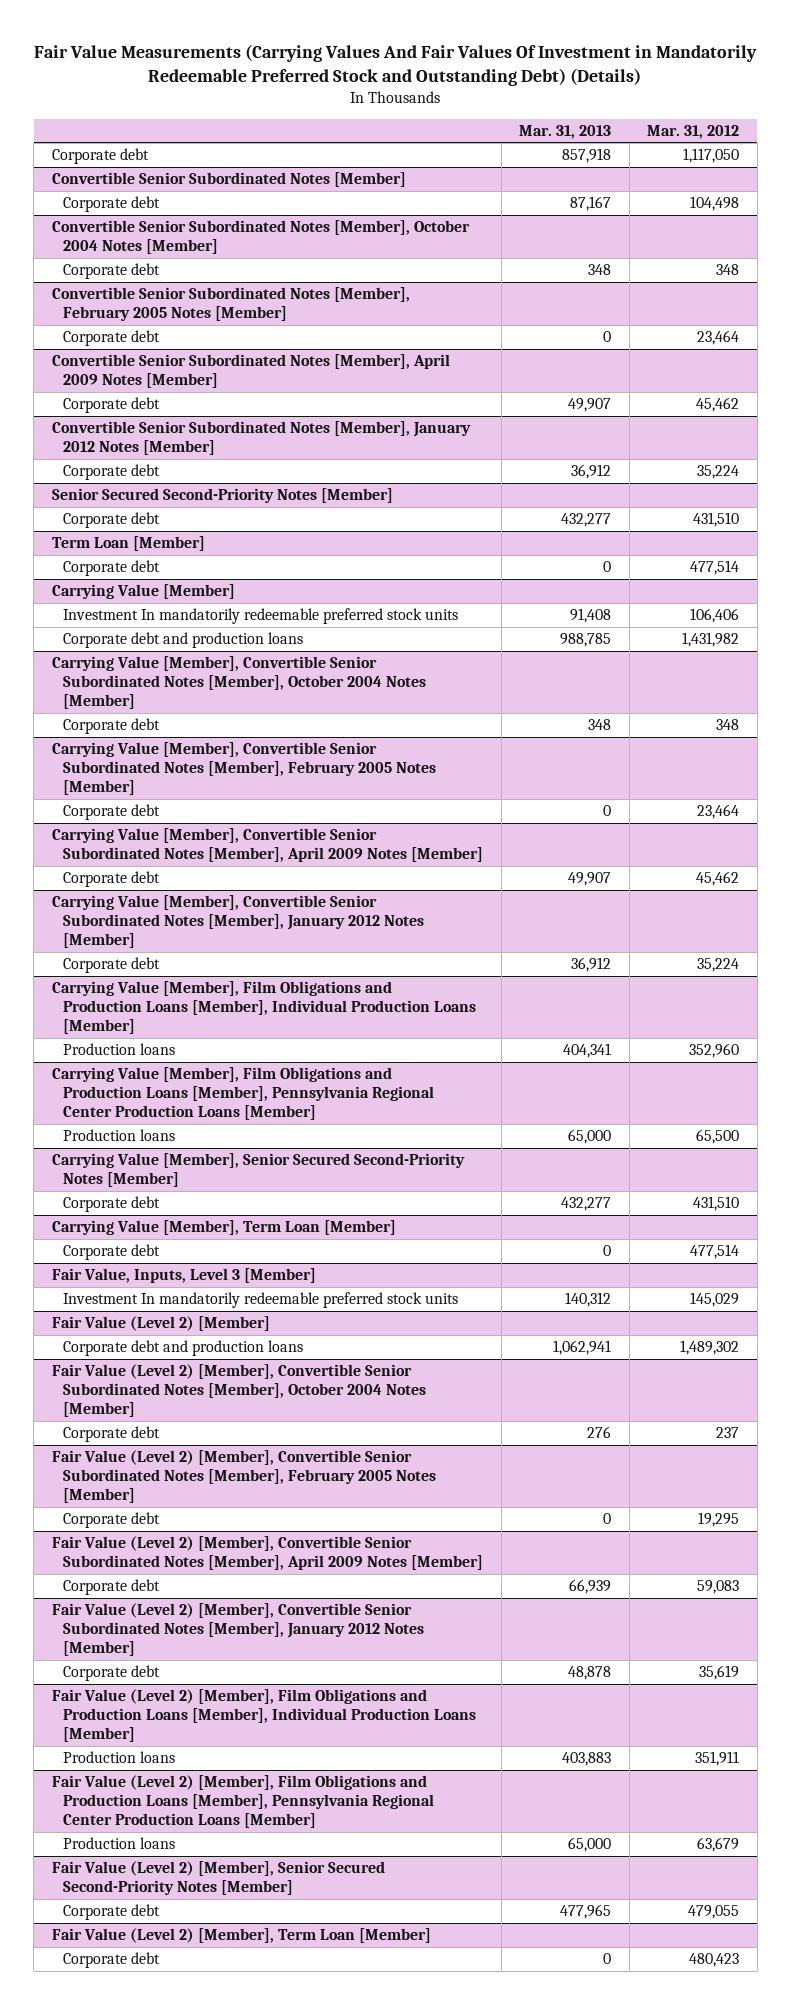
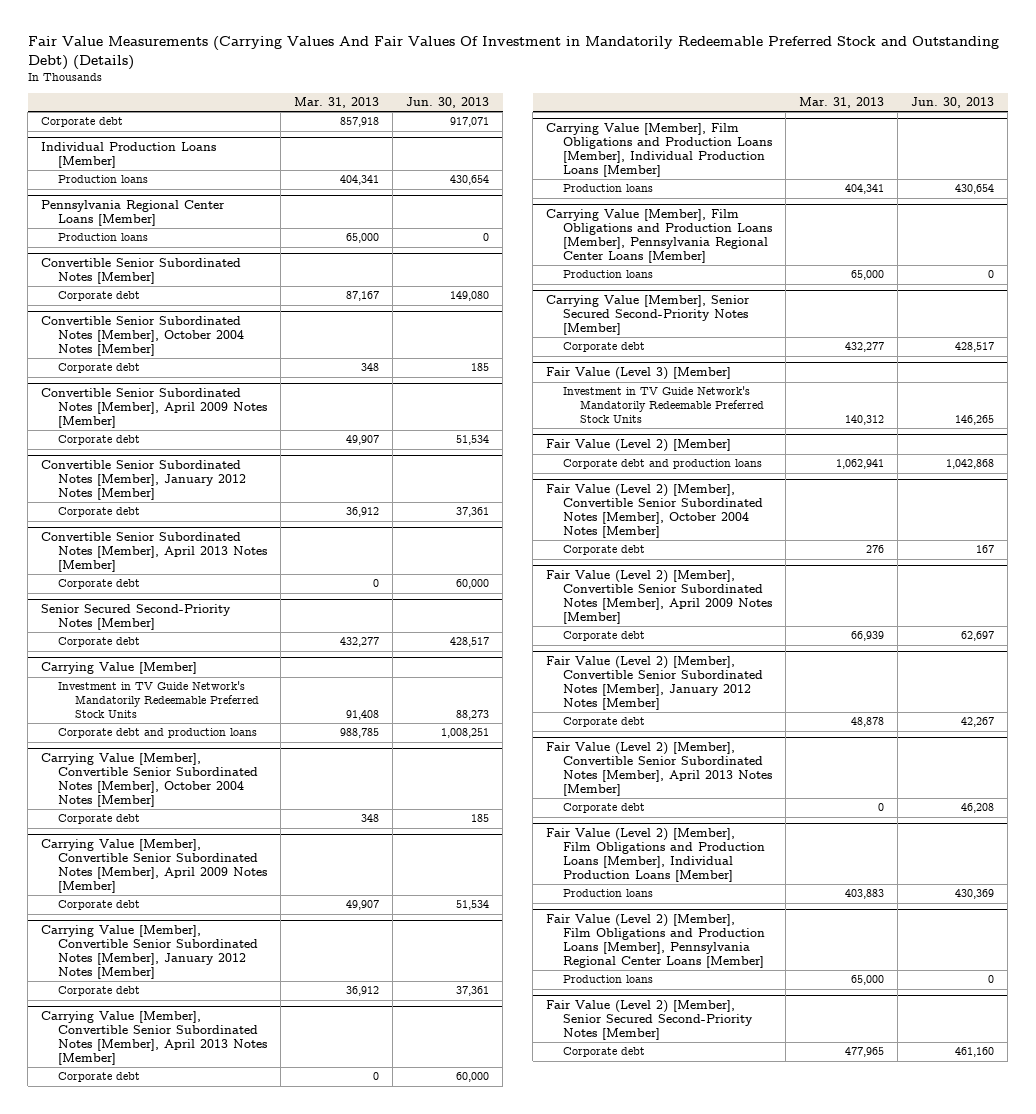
[647,125,740,140] Mar. 31, 2012 -> none
none -> [406,97,490,109] Jun. 30, 2013
none -> [41,142,217,169] Individual Production Loans [Member]
none -> [57,175,148,184] Production loans
none -> [41,200,226,227] Pennsylvania Regional Center Loans [Member]
none -> [57,233,148,242] Production loans
[51,287,410,322] Convertible Senior Subordinated Notes [Member], February 2005 Notes [Member] -> none
[63,330,161,347] Corporate debt -> none
none -> [41,532,267,573] Convertible Senior Subordinated Notes [Member], April 2013 Notes [Member]
none -> [57,579,140,590] Corporate debt
[51,536,205,552] Term Loan [Member] -> none
[63,560,161,577] Corporate debt -> none
[63,608,459,625] Investment In mandatorily redeemable preferred stock units -> [57,681,259,719] Investment in TV Guide Network's Mandatorily Redeemable Preferred Stock Units
[51,742,437,796] Carrying Value [Member], Convertible Senior Subordinated Notes [Member], February 2005 Notes [Member] -> none
[63,804,161,821] Corporate debt -> none
none -> [41,1011,267,1066] Carrying Value [Member], Convertible Senior Subordinated Notes [Member], April 2013 Notes [Member]
none -> [57,1072,140,1083] Corporate debt
[51,1067,435,1121] Carrying Value [Member], Film Obligations and Production Loans [Member], Pennsylvania Regional Center Production Loans [Member] -> [546,209,772,264] Carrying Value [Member], Film Obligations and Production Loans [Member], Pennsylvania Regional Center Loans [Member]
[51,1220,396,1236] Carrying Value [Member], Term Loan [Member] -> none
[63,1244,161,1261] Corporate debt -> none
[51,1268,316,1284] Fair Value, Inputs, Level 3 [Member] -> [546,367,732,381] Fair Value (Level 3) [Member]
[63,1292,459,1309] Investment In mandatorily redeemable preferred stock units -> [562,386,764,424] Investment in TV Guide Network's Mandatorily Redeemable Preferred Stock Units
[51,1450,437,1504] Fair Value (Level 2) [Member], Convertible Senior Subordinated Notes [Member], February 2005 Notes [Member] -> none
[63,1512,161,1529] Corporate debt -> none
none -> [546,742,772,797] Fair Value (Level 2) [Member], Convertible Senior Subordinated Notes [Member], April 2013 Notes [Member]
none -> [562,803,645,814] Corporate debt
[51,1775,435,1829] Fair Value (Level 2) [Member], Film Obligations and Production Loans [Member], Pennsylvania Regional Center Production Loans [Member] -> [546,914,765,969] Fair Value (Level 2) [Member], Film Obligations and Production Loans [Member], Pennsylvania Regional Center Loans [Member]
[51,1928,431,1944] Fair Value (Level 2) [Member], Term Loan [Member] -> none
[63,1952,161,1969] Corporate debt -> none

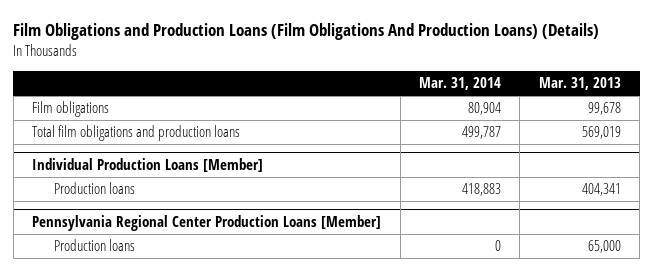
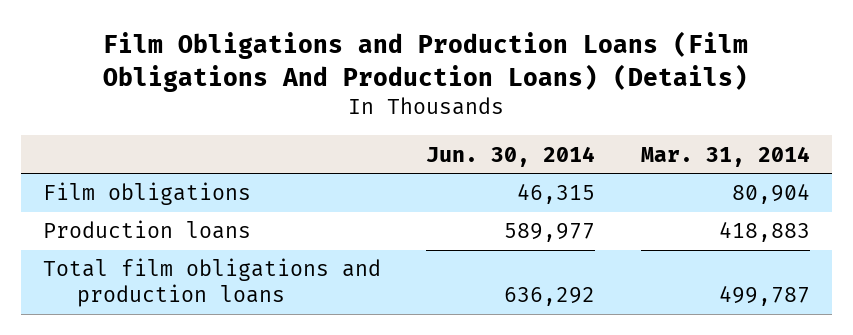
[538,77,621,91] Mar. 31, 2013 -> none
none -> [426,145,596,167] Jun. 30, 2014
[32,158,264,173] Individual Production Loans [Member] -> none
[32,215,382,232] Pennsylvania Regional Center Production Loans [Member] -> none
[54,239,136,252] Production loans -> none
[32,125,241,142] Total film obligations and production loans -> [43,258,382,307] Total film obligations and production loans

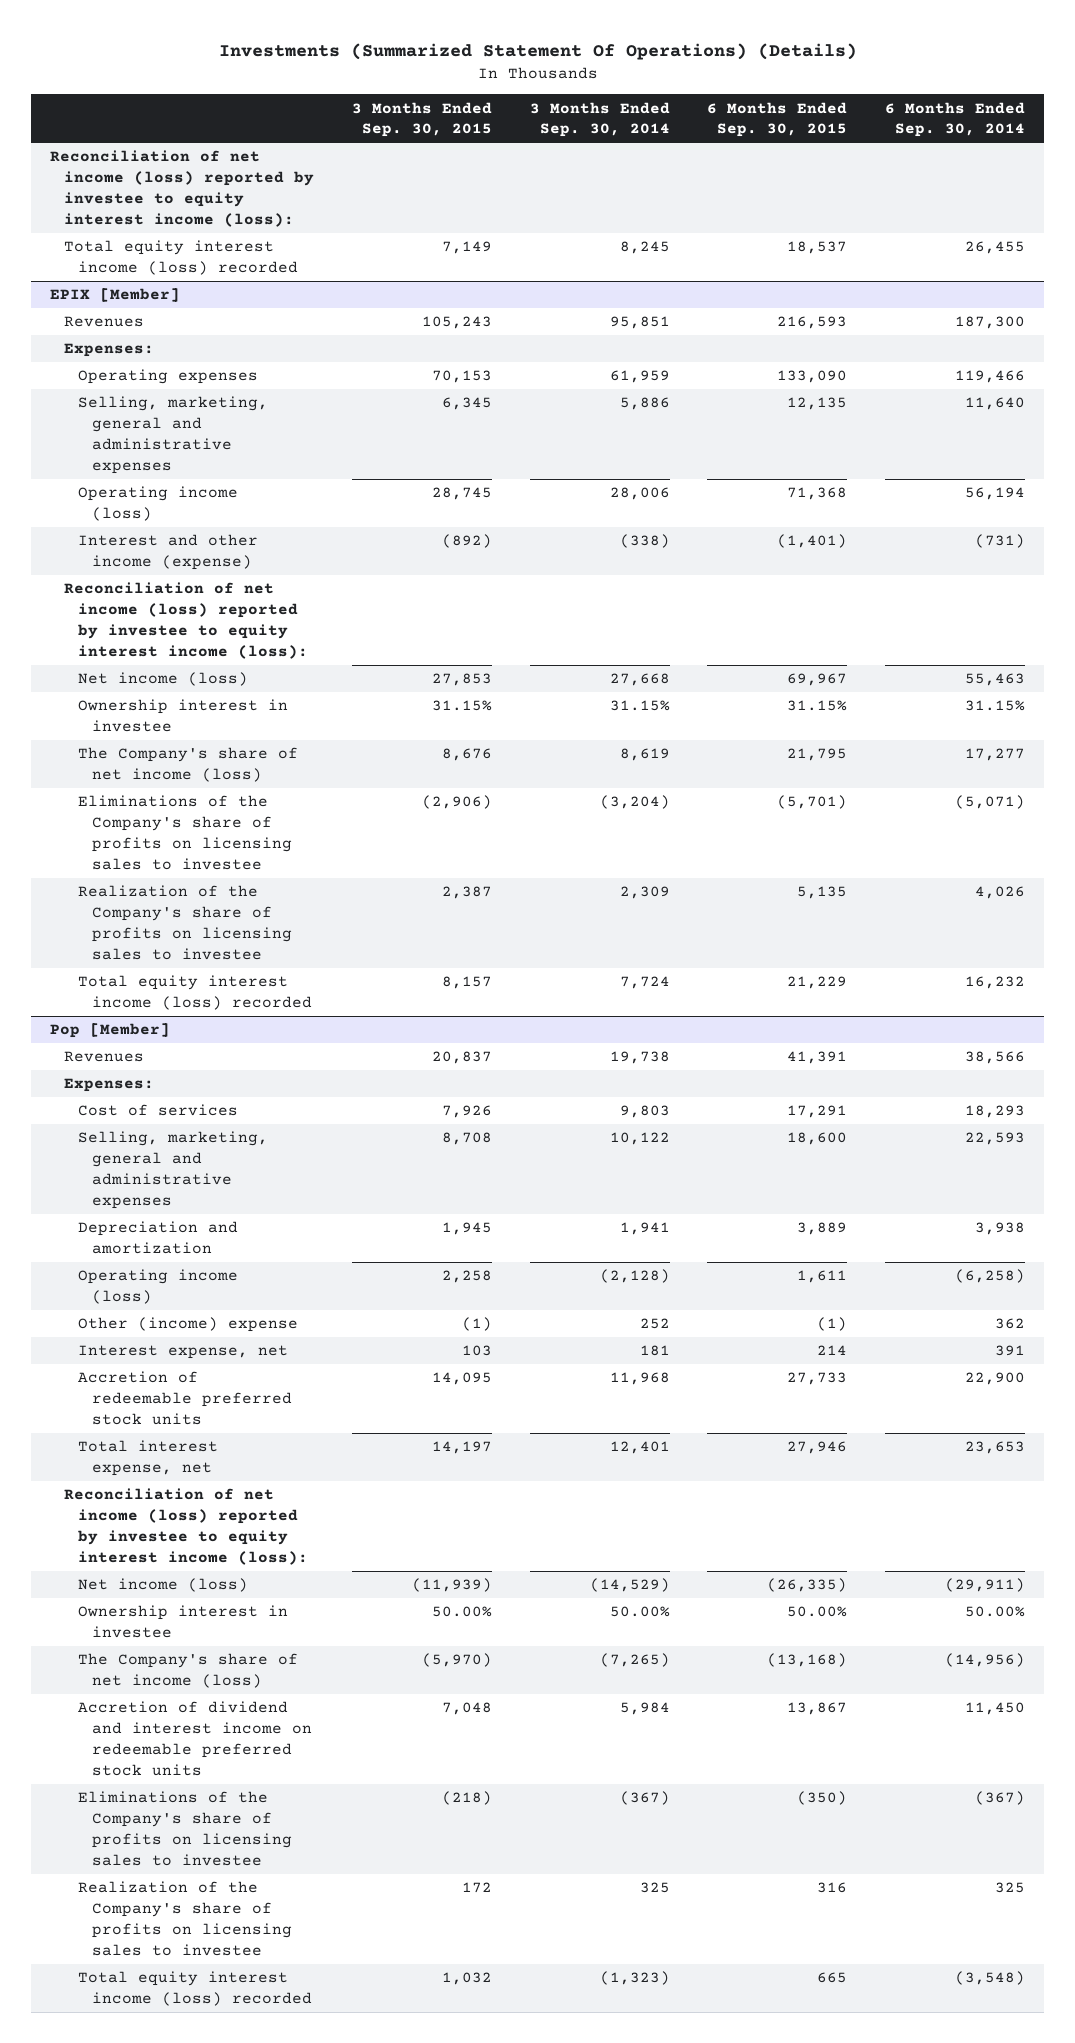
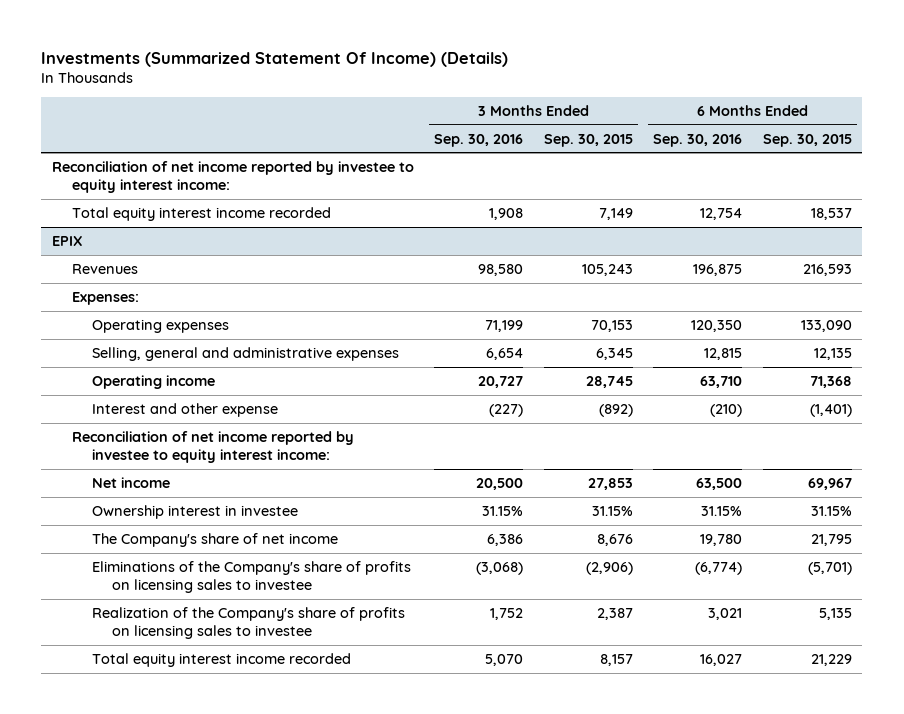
[218,43,857,61] Investments (Summarized Statement Of Operations) (Details) -> [41,51,509,67] Investments (Summarized Statement Of Income) (Details)
[529,101,670,138] 3 Months Ended Sep. 30, 2014 -> none
[885,101,1026,138] 6 Months Ended Sep. 30, 2014 -> none
none -> [434,133,524,147] Sep. 30, 2016
none -> [653,133,743,147] Sep. 30, 2016
[49,150,315,227] Reconciliation of net income (loss) reported by investee to equity interest income (loss): -> [51,160,414,194] Reconciliation of net income reported by investee to equity interest income:
[64,240,299,276] Total equity interest income (loss) recorded -> [71,206,331,221] Total equity interest income recorded
[49,288,180,303] EPIX [Member] -> [51,235,83,246] EPIX
[78,396,269,474] Selling, marketing, general and administrative expenses -> [91,346,399,361] Selling, general and administrative expenses
[78,486,239,522] Operating income (loss) -> [91,374,215,389] Operating income
[78,534,259,571] Interest and other income (expense) -> [91,402,278,417] Interest and other expense
[64,582,309,659] Reconciliation of net income (loss) reported by investee to equity interest income (loss): -> [71,430,354,464] Reconciliation of net income reported by investee to equity interest income:
[78,672,249,687] Net income (loss) -> [91,476,170,488] Net income
[78,747,299,783] The Company's share of net income (loss) -> [91,532,338,547] The Company's share of net income
[49,1023,170,1039] Pop [Member] -> none
[64,1051,145,1063] Revenues -> none
[64,1078,155,1093] Expenses: -> none
[78,1104,239,1117] Cost of services -> none
[78,1131,269,1209] Selling, marketing, general and administrative expenses -> none
[78,1221,239,1255] Depreciation and amortization -> none
[78,1269,239,1305] Operating income (loss) -> none
[78,1317,299,1333] Other (income) expense -> none
[78,1345,289,1360] Interest expense, net -> none
[78,1371,293,1426] Accretion of redeemable preferred stock units -> none
[78,1440,219,1477] Total interest expense, net -> none
[64,1488,309,1565] Reconciliation of net income (loss) reported by investee to equity interest income (loss): -> none
[78,1578,249,1593] Net income (loss) -> none
[78,1605,289,1639] Ownership interest in investee -> none
[78,1653,299,1689] The Company's share of net income (loss) -> none
[78,1701,313,1776] Accretion of dividend and interest income on redeemable preferred stock units -> none
[78,1791,293,1866] Eliminations of the Company's share of profits on licensing sales to investee -> none
[78,1881,293,1956] Realization of the Company's share of profits on licensing sales to investee -> none
[78,1971,313,2007] Total equity interest income (loss) recorded -> none
[78,975,313,1011] Total equity interest income (loss) recorded -> [91,652,351,667] Total equity interest income recorded

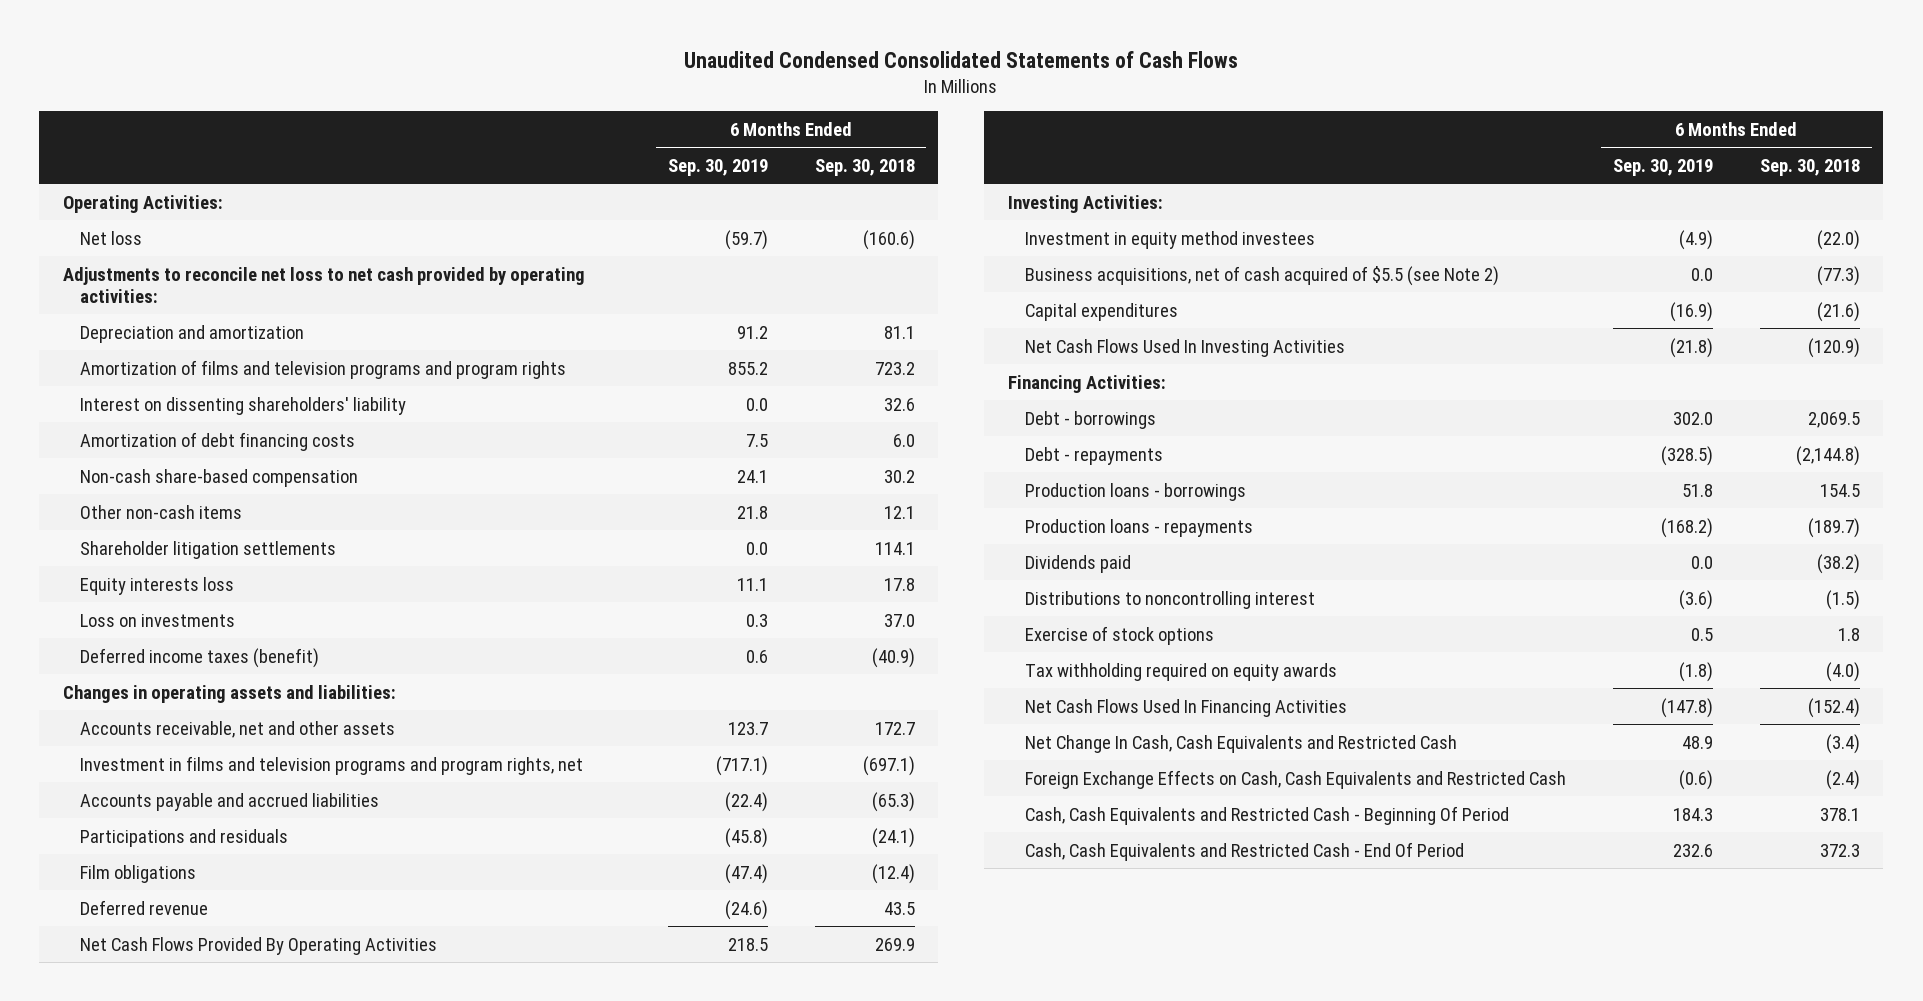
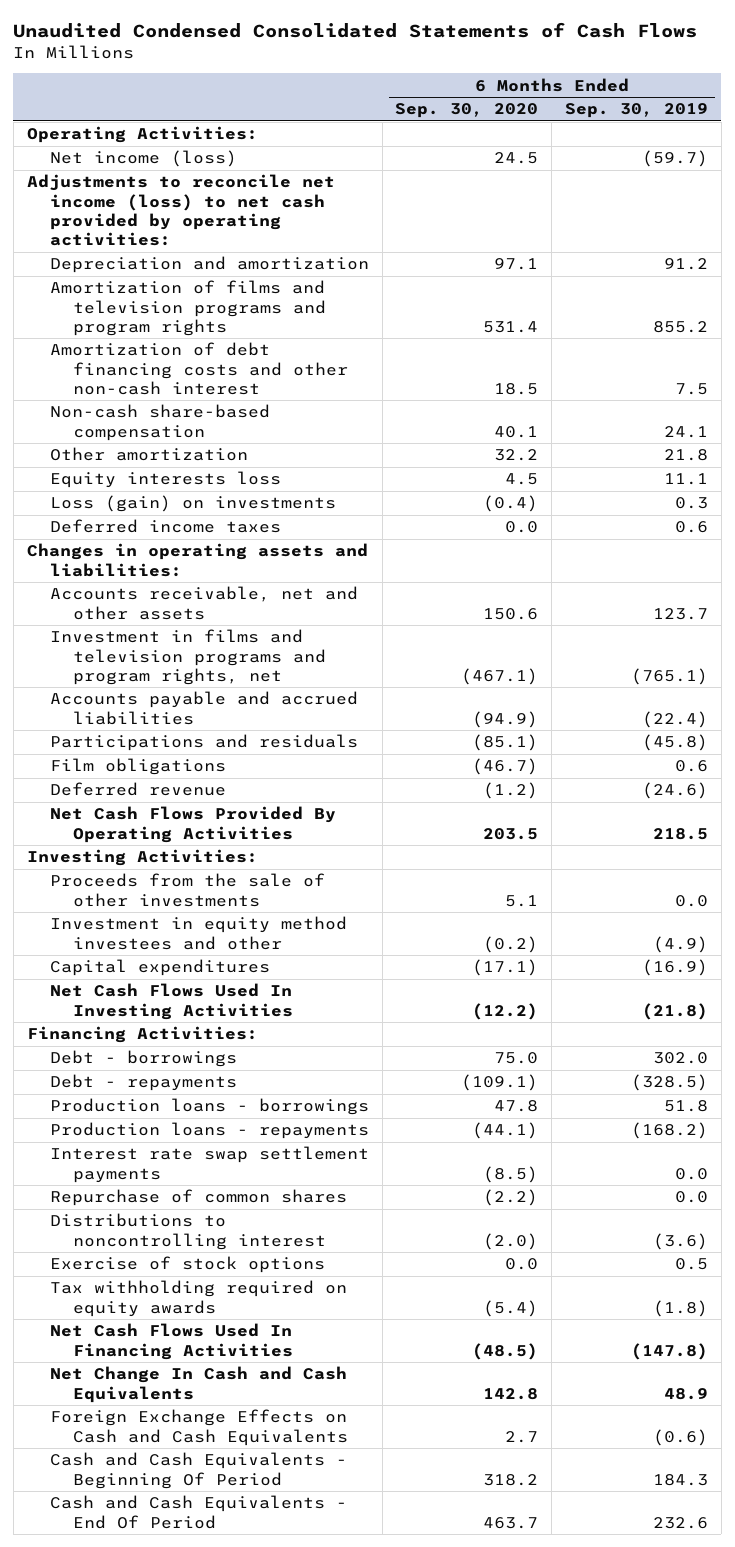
[814,158,915,176] Sep. 30, 2018 -> none
none -> [395,103,539,119] Sep. 30, 2020
[80,230,143,245] Net loss -> [49,150,237,168] Net income (loss)
[62,266,585,304] Adjustments to reconcile net loss to net cash provided by operating activities: -> [26,174,335,247] Adjustments to reconcile net income (loss) to net cash provided by operating activities:
[80,396,407,415] Interest on dissenting shareholders' liability -> none
[80,431,356,451] Amortization of debt financing costs -> [49,342,349,395] Amortization of debt financing costs and other non-cash interest
[80,540,337,559] Shareholder litigation settlements -> none
[80,504,243,519] Other non-cash items -> [49,447,248,462] Other amortization
[80,613,236,627] Loss on investments -> [49,495,336,513] Loss (gain) on investments
[80,647,320,668] Deferred income taxes (benefit) -> [49,519,281,534] Deferred income taxes
[715,755,768,776] (717.1) -> [631,667,709,685] (765.1)
[724,863,768,884] (47.4) -> [675,760,709,773] 0.6
[1025,265,1500,286] Business acquisitions, net of cash acquired of $5.5 (see Note 2) -> none
none -> [49,873,325,907] Proceeds from the sale of other investments
[1025,230,1316,249] Investment in equity method investees -> [49,916,347,950] Investment in equity method investees and other
[1025,554,1132,573] Dividends paid -> none
none -> [49,1146,369,1183] Interest rate swap settlement payments
none -> [49,1189,347,1207] Repurchase of common shares
[1025,734,1458,753] Net Change In Cash, Cash Equivalents and Restricted Cash -> [49,1366,347,1403] Net Change In Cash and Cash Equivalents
[1025,769,1567,789] Foreign Exchange Effects on Cash, Cash Equivalents and Restricted Cash -> [49,1409,349,1446] Foreign Exchange Effects on Cash and Cash Equivalents
[1025,805,1510,825] Cash, Cash Equivalents and Restricted Cash - Beginning Of Period -> [49,1452,347,1489] Cash and Cash Equivalents - Beginning Of Period
[1025,841,1465,861] Cash, Cash Equivalents and Restricted Cash - End Of Period -> [49,1495,347,1529] Cash and Cash Equivalents - End Of Period

